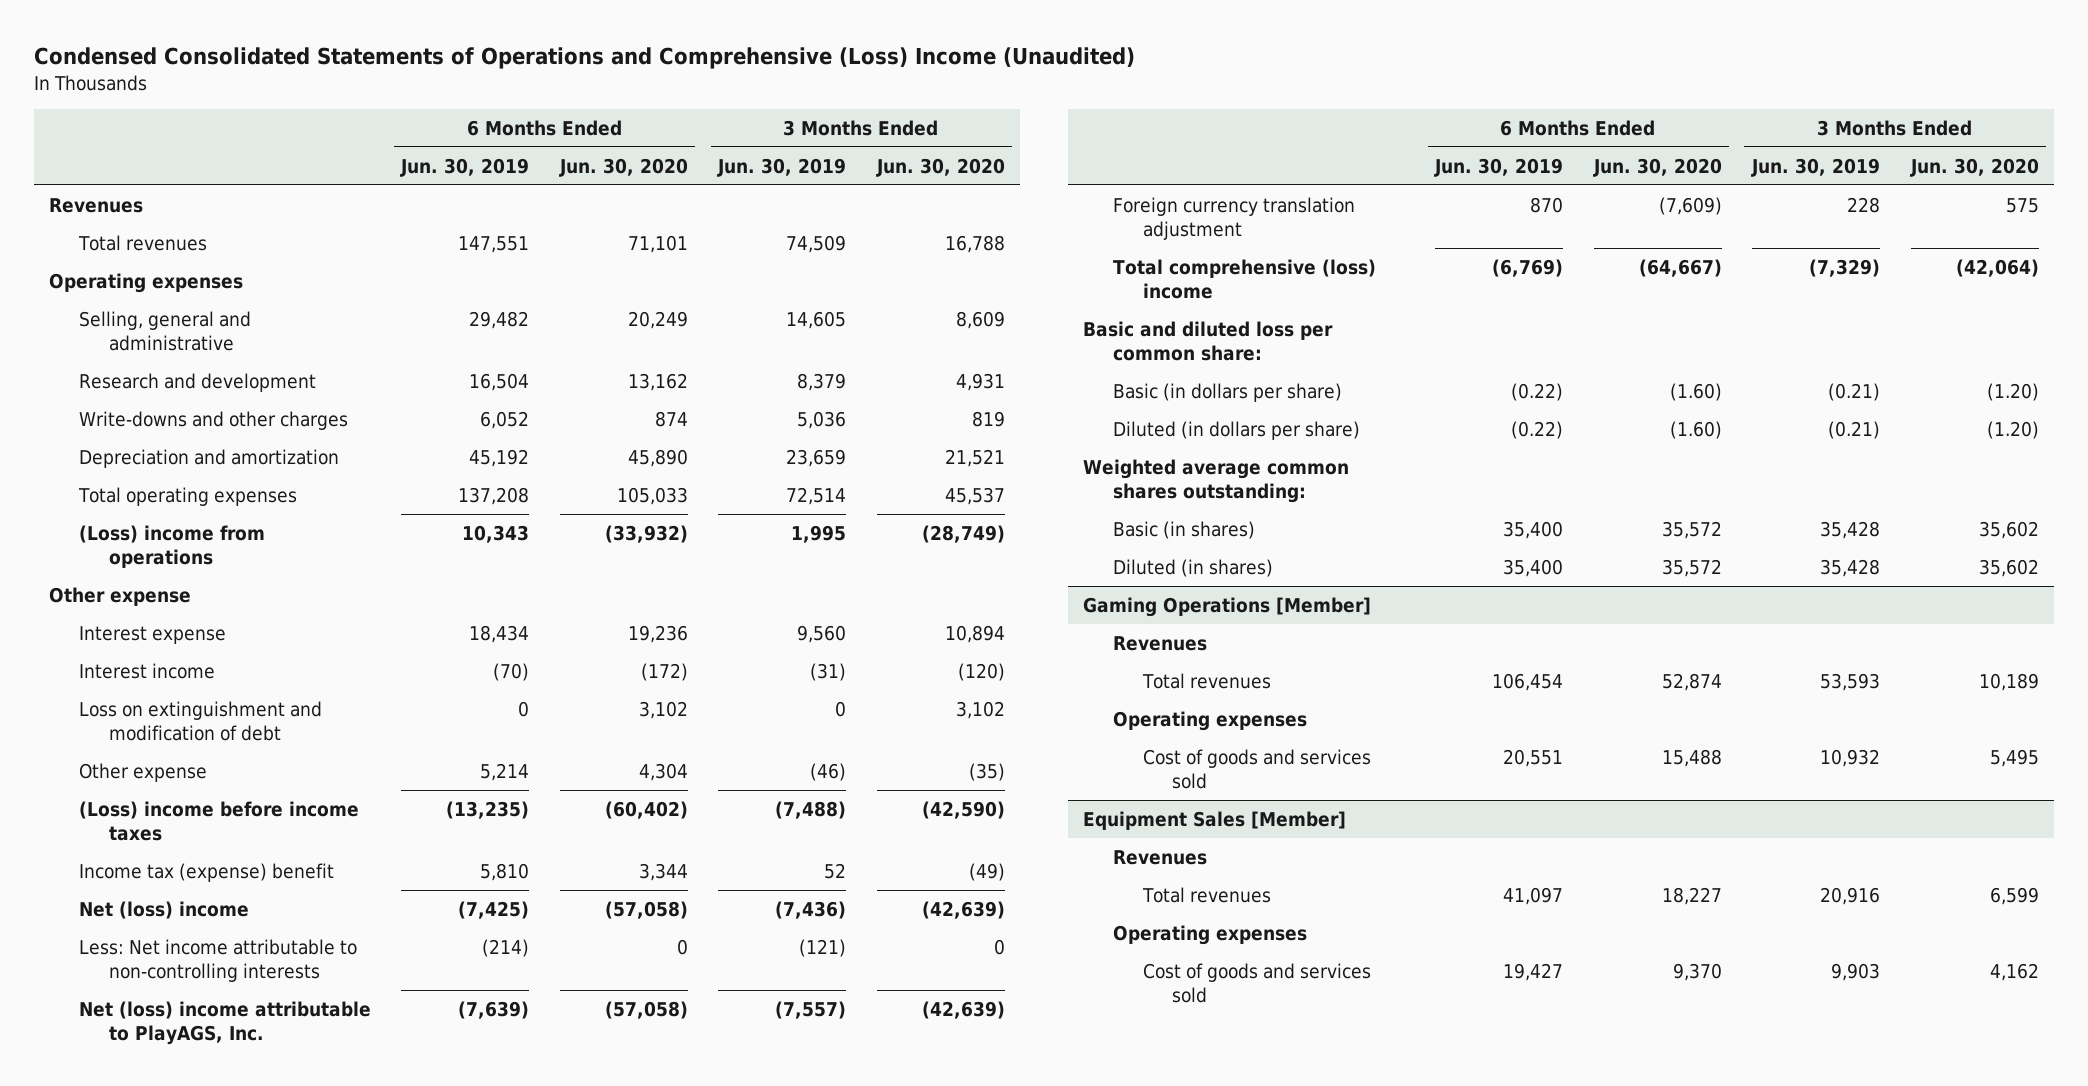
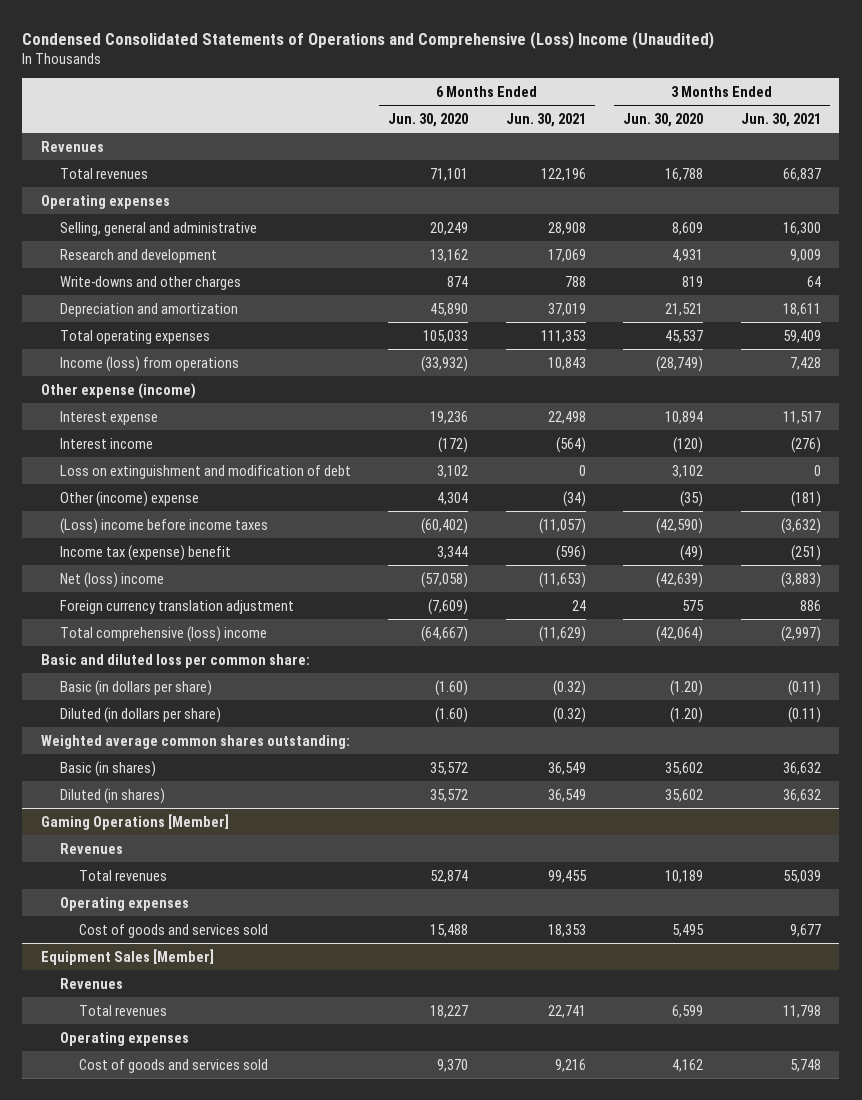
[400,157,530,177] Jun. 30, 2019 -> none
[717,157,847,177] Jun. 30, 2019 -> none
none -> [505,112,586,127] Jun. 30, 2021
none -> [740,112,821,127] Jun. 30, 2021
[78,525,265,569] (Loss) income from operations -> [60,355,240,372] Income (loss) from operations
[49,587,192,607] Other expense -> [41,382,197,399] Other expense (income)
[78,763,207,783] Other expense -> [60,490,200,507] Other (income) expense
[78,939,357,983] Less: Net income attributable to non-controlling interests -> none
[78,1001,371,1046] Net (loss) income attributable to PlayAGS, Inc. -> none

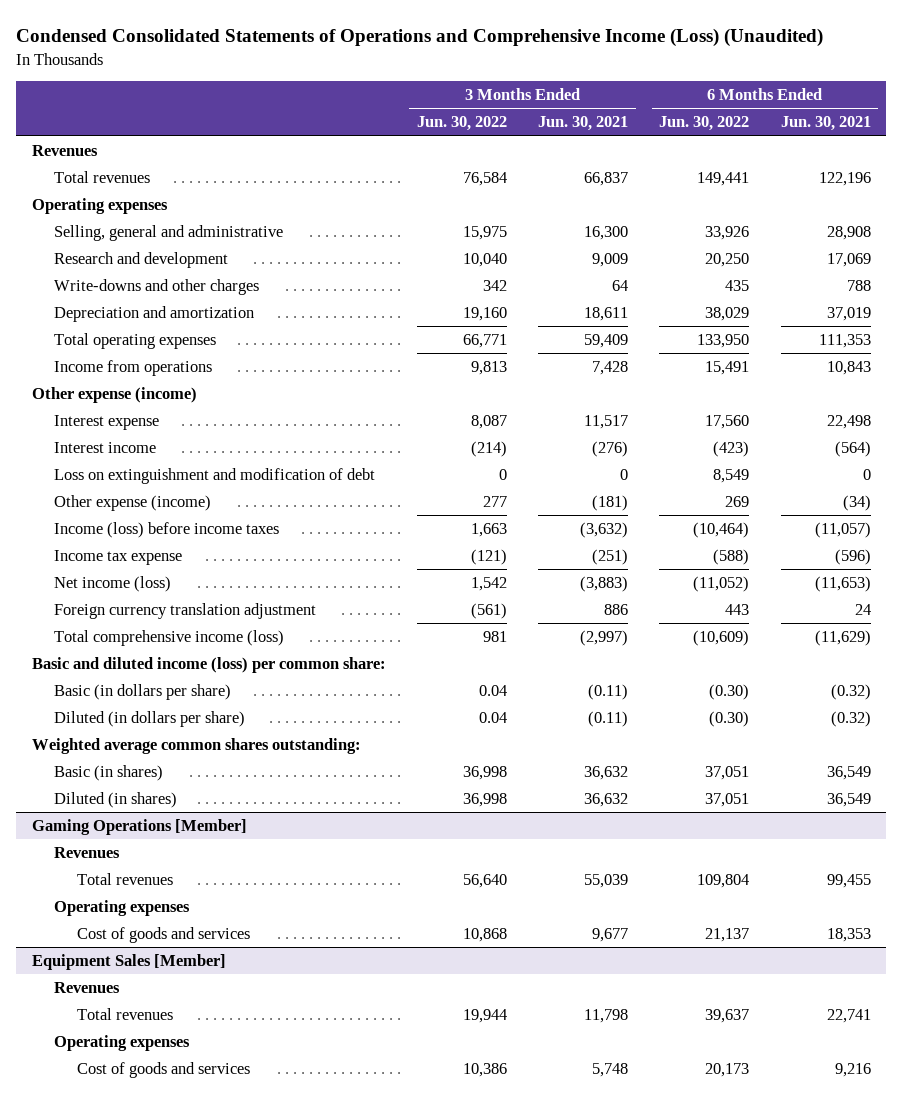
[22,30,715,49] Condensed Consolidated Statements of Operations and Comprehensive (Loss) Income (Unaudited) -> [16,28,824,48] Condensed Consolidated Statements of Operations and Comprehensive Income (Loss) (Unaudited)
[388,112,469,127] Jun. 30, 2020 -> none
[623,112,704,127] Jun. 30, 2020 -> none
none -> [416,116,507,132] Jun. 30, 2022
none -> [659,116,750,132] Jun. 30, 2022
[60,355,240,372] Income (loss) from operations -> [54,359,213,376] Income from operations
[60,490,200,507] Other (income) expense -> [54,494,212,511] Other expense (income)
[60,517,269,534] (Loss) income before income taxes -> [54,521,280,538] Income (loss) before income taxes
[60,544,232,561] Income tax (expense) benefit -> [54,549,183,565] Income tax expense
[60,571,165,588] Net (loss) income -> [54,575,172,592] Net income (loss)
[60,625,268,642] Total comprehensive (loss) income -> [54,629,285,646] Total comprehensive income (loss)
[41,653,311,668] Basic and diluted loss per common share: -> [31,656,386,673] Basic and diluted income (loss) per common share:
[79,923,269,938] Cost of goods and services sold -> [77,926,251,943] Cost of goods and services
[79,1058,269,1073] Cost of goods and services sold -> [77,1061,251,1078] Cost of goods and services

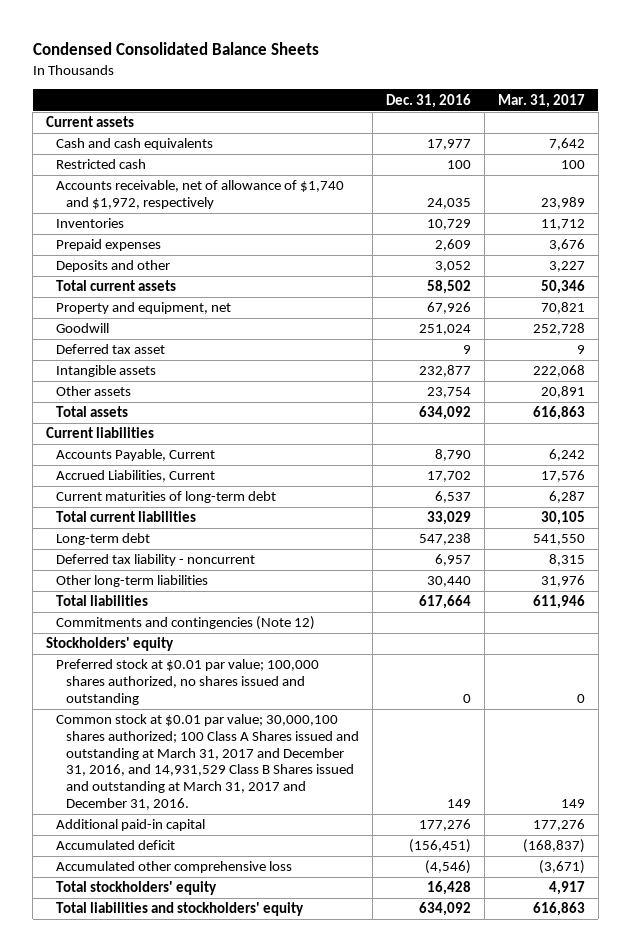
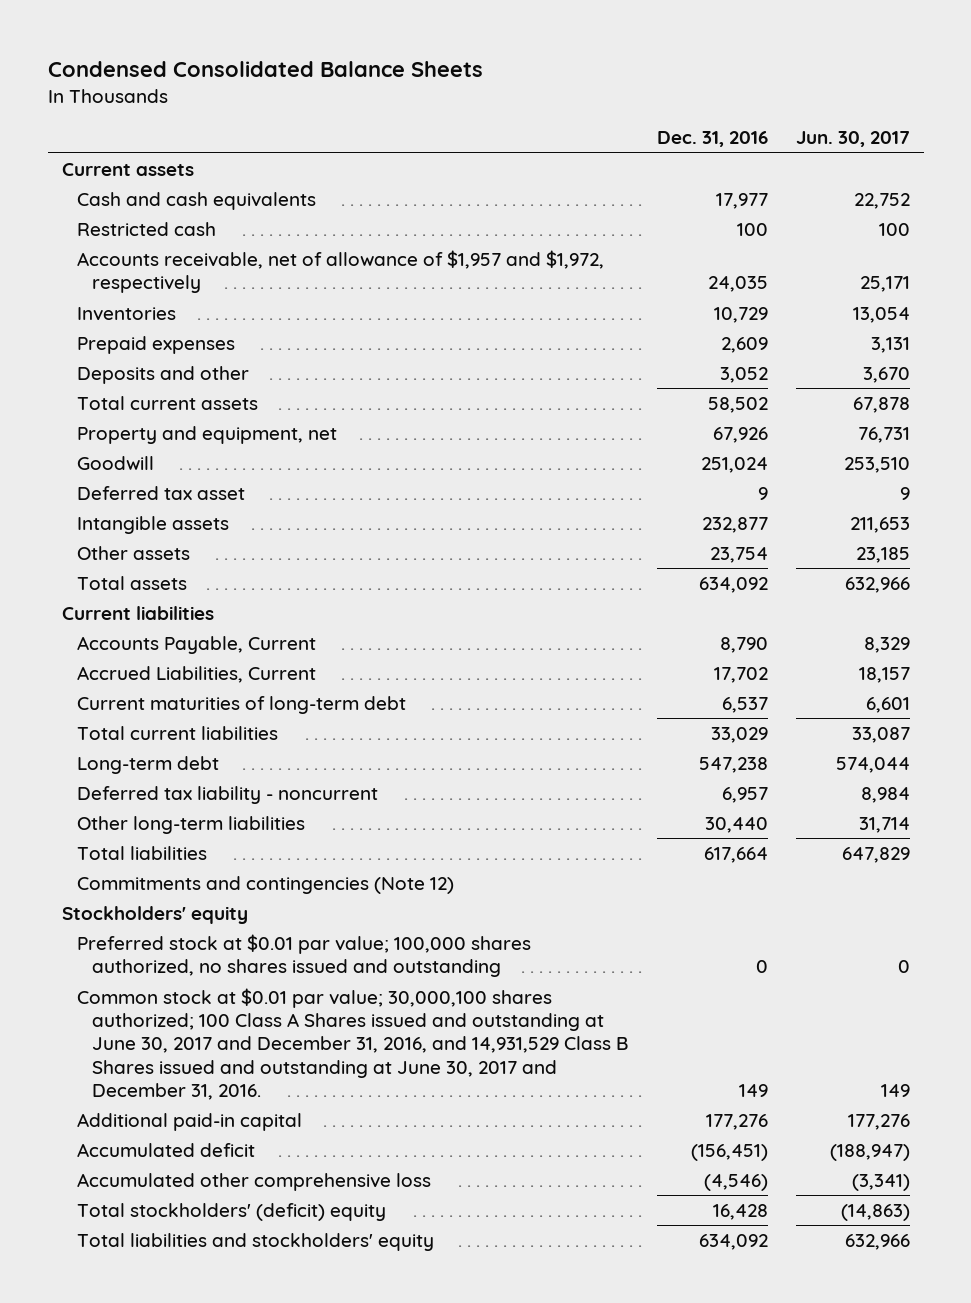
[497,93,585,108] Mar. 31, 2017 -> none
none -> [795,131,910,148] Jun. 30, 2017
[56,180,345,210] Accounts receivable, net of allowance of $1,740 and $1,972, respectively -> [76,250,604,294] Accounts receivable, net of allowance of $1,957 and $1,972, respectively
[56,714,360,810] Common stock at $0.01 par value; 30,000,100 shares authorized; 100 Class A Shares issued and outstanding at March 31, 2017 and December 31, 2016, and 14,931,529 Class B Shares issued and outstanding at March 31, 2017 and December 31, 2016. -> [76,988,629,1100] Common stock at $0.01 par value; 30,000,100 shares authorized; 100 Class A Shares issued and outstanding at June 30, 2017 and December 31, 2016, and 14,931,529 Class B Shares issued and outstanding at June 30, 2017 and December 31, 2016.
[56,881,218,896] Total stockholders' equity -> [76,1203,386,1222] Total stockholders' (deficit) equity

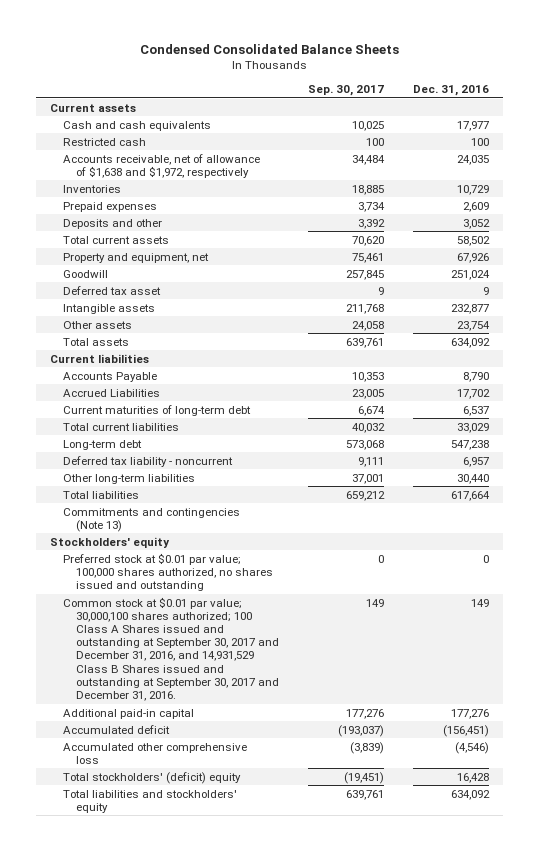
[795,131,910,148] Jun. 30, 2017 -> none
none -> [308,85,385,97] Sep. 30, 2017
[76,250,604,294] Accounts receivable, net of allowance of $1,957 and $1,972, respectively -> [63,153,261,178] Accounts receivable, net of allowance of $1,638 and $1,972, respectively
[76,636,316,655] Accounts Payable, Current -> [63,371,158,382] Accounts Payable
[76,666,316,684] Accrued Liabilities, Current -> [63,388,161,397] Accrued Liabilities
[76,876,454,895] Commitments and contingencies (Note 12) -> [63,507,241,532] Commitments and contingencies (Note 13)
[76,988,629,1100] Common stock at $0.01 par value; 30,000,100 shares authorized; 100 Class A Shares issued and outstanding at June 30, 2017 and December 31, 2016, and 14,931,529 Class B Shares issued and outstanding at June 30, 2017 and December 31, 2016. -> [63,596,280,702] Common stock at $0.01 par value; 30,000,100 shares authorized; 100 Class A Shares issued and outstanding at September 30, 2017 and December 31, 2016, and 14,931,529 Class B Shares issued and outstanding at September 30, 2017 and December 31, 2016.

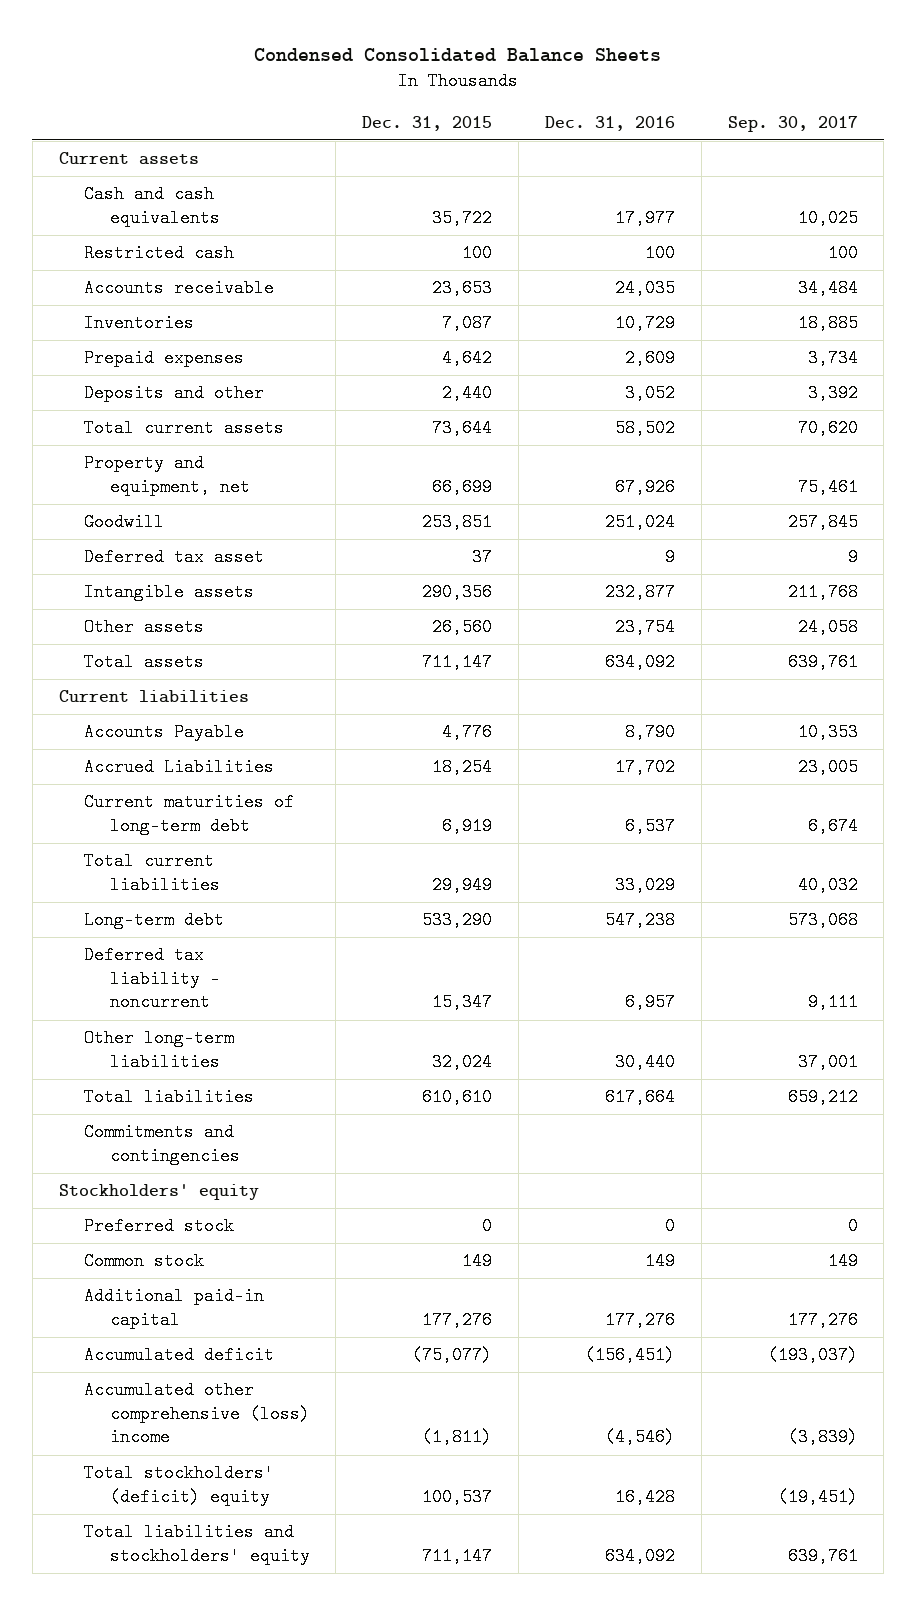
none -> [362,115,493,131] Dec. 31, 2015
[63,153,261,178] Accounts receivable, net of allowance of $1,638 and $1,972, respectively -> [84,279,275,298] Accounts receivable
[63,507,241,532] Commitments and contingencies (Note 13) -> [84,1123,240,1165] Commitments and contingencies
[63,552,274,592] Preferred stock at $0.01 par value; 100,000 shares authorized, no shares issued and outstanding -> [84,1217,235,1236] Preferred stock
[63,596,280,702] Common stock at $0.01 par value; 30,000,100 shares authorized; 100 Class A Shares issued and outstanding at September 30, 2017 and December 31, 2016, and 14,931,529 Class B Shares issued and outstanding at September 30, 2017 and December 31, 2016. -> [84,1252,205,1271] Common stock
[63,742,248,764] Accumulated other comprehensive loss -> [84,1381,310,1447] Accumulated other comprehensive (loss) income

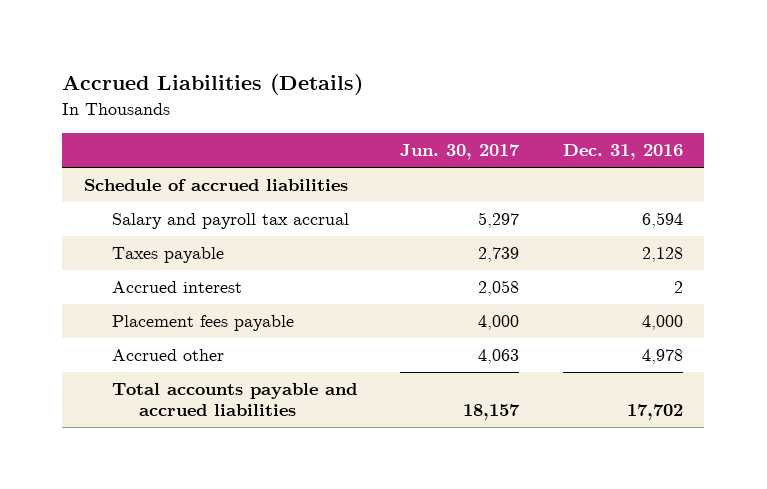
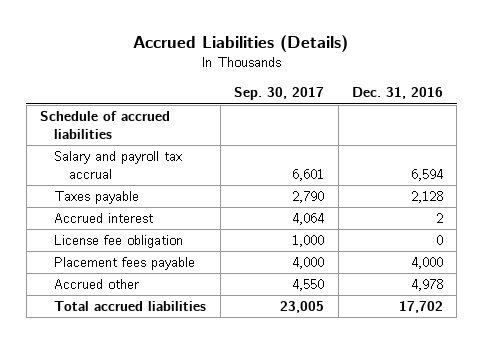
[400,144,521,161] Jun. 30, 2017 -> none
none -> [234,87,325,101] Sep. 30, 2017
none -> [54,234,184,248] License fee obligation
[111,383,357,417] Total accounts payable and accrued liabilities -> [54,300,207,311] Total accrued liabilities

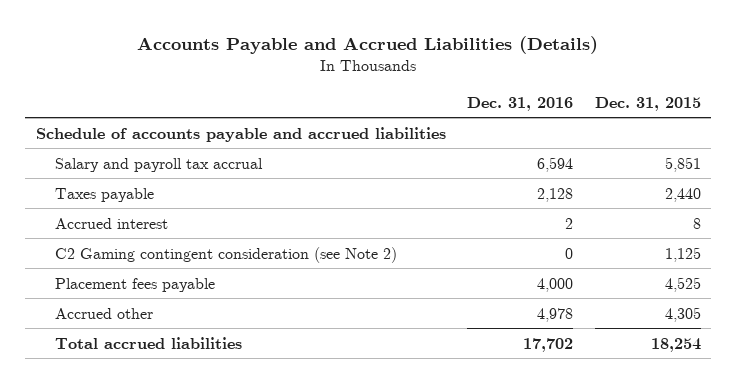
[133,35,349,53] Accrued Liabilities (Details) -> [137,35,599,54] Accounts Payable and Accrued Liabilities (Details)
[234,87,325,101] Sep. 30, 2017 -> none
none -> [594,96,701,111] Dec. 31, 2015
[39,110,170,139] Schedule of accrued liabilities -> [35,126,446,142] Schedule of accounts payable and accrued liabilities
[54,234,184,248] License fee obligation -> none
none -> [54,246,397,263] C2 Gaming contingent consideration (see Note 2)

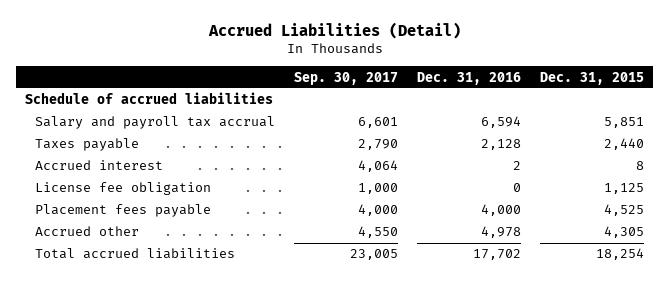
[137,35,599,54] Accounts Payable and Accrued Liabilities (Details) -> [207,21,461,39] Accrued Liabilities (Detail)
none -> [293,71,398,85] Sep. 30, 2017
[35,126,446,142] Schedule of accounts payable and accrued liabilities -> [25,92,274,105] Schedule of accrued liabilities
[54,246,397,263] C2 Gaming contingent consideration (see Note 2) -> [34,182,211,196] License fee obligation

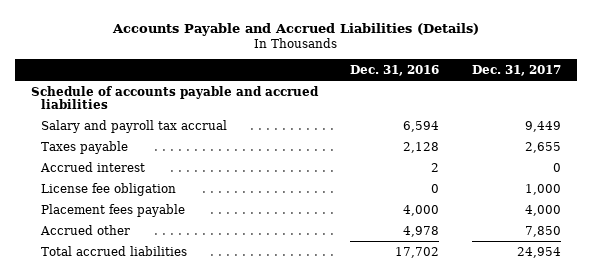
[207,21,461,39] Accrued Liabilities (Detail) -> [111,22,479,36] Accounts Payable and Accrued Liabilities (Details)
[293,71,398,85] Sep. 30, 2017 -> none
[539,71,644,85] Dec. 31, 2015 -> none
none -> [471,64,561,76] Dec. 31, 2017
[25,92,274,105] Schedule of accrued liabilities -> [31,85,320,109] Schedule of accounts payable and accrued liabilities

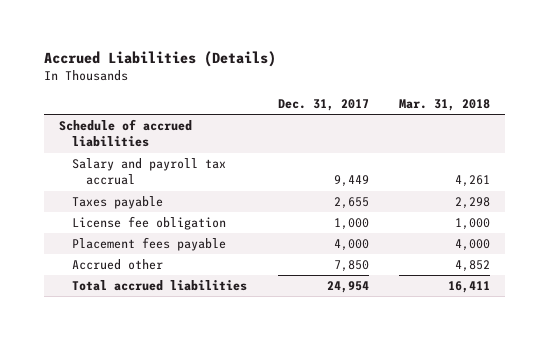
[111,22,479,36] Accounts Payable and Accrued Liabilities (Details) -> [43,51,276,68] Accrued Liabilities (Details)
[350,64,440,76] Dec. 31, 2016 -> none
none -> [399,98,491,111] Mar. 31, 2018
[31,85,320,109] Schedule of accounts payable and accrued liabilities -> [58,119,192,148] Schedule of accrued liabilities
[39,161,145,172] Accrued interest -> none

